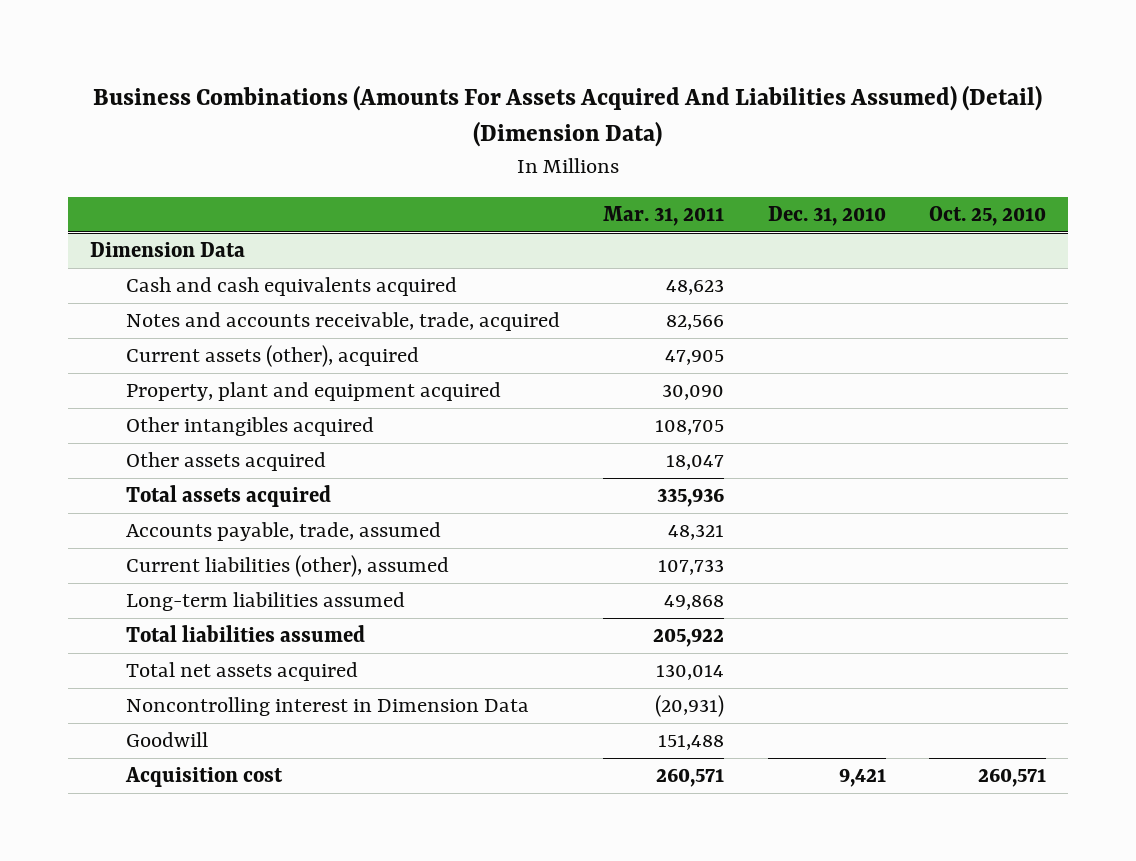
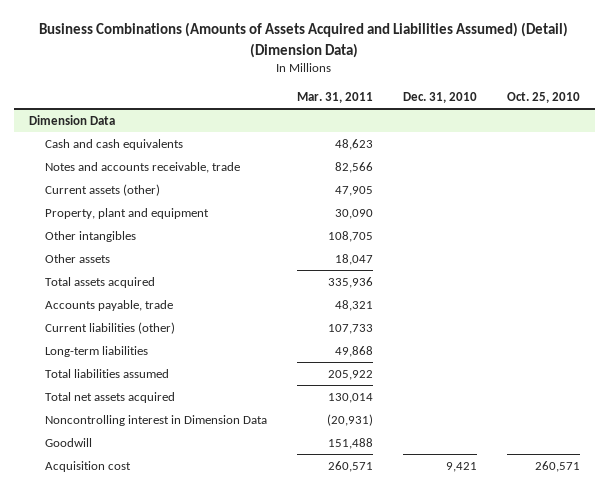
[93,84,1043,148] Business Combinations (Amounts For Assets Acquired And Liabilities Assumed) (Detail) (Dimension Data) -> [39,22,569,58] Business Combinations (Amounts of Assets Acquired and Liabilities Assumed) (Detail) (Dimension Data)
[126,277,458,297] Cash and cash equivalents acquired -> [44,138,183,150] Cash and cash equivalents
[126,312,561,332] Notes and accounts receivable, trade, acquired -> [44,161,240,173] Notes and accounts receivable, trade
[126,345,420,368] Current assets (other), acquired -> [44,183,160,196] Current assets (other)
[126,382,502,402] Property, plant and equipment acquired -> [44,207,209,219] Property, plant and equipment
[126,417,375,437] Other intangibles acquired -> [44,230,136,242] Other intangibles
[126,452,327,472] Other assets acquired -> [44,253,110,263] Other assets
[126,522,442,542] Accounts payable, trade, assumed -> [44,299,173,311] Accounts payable, trade
[126,555,450,578] Current liabilities (other), assumed -> [44,321,175,334] Current liabilities (other)
[126,592,406,612] Long-term liabilities assumed -> [44,345,148,357] Long-term liabilities

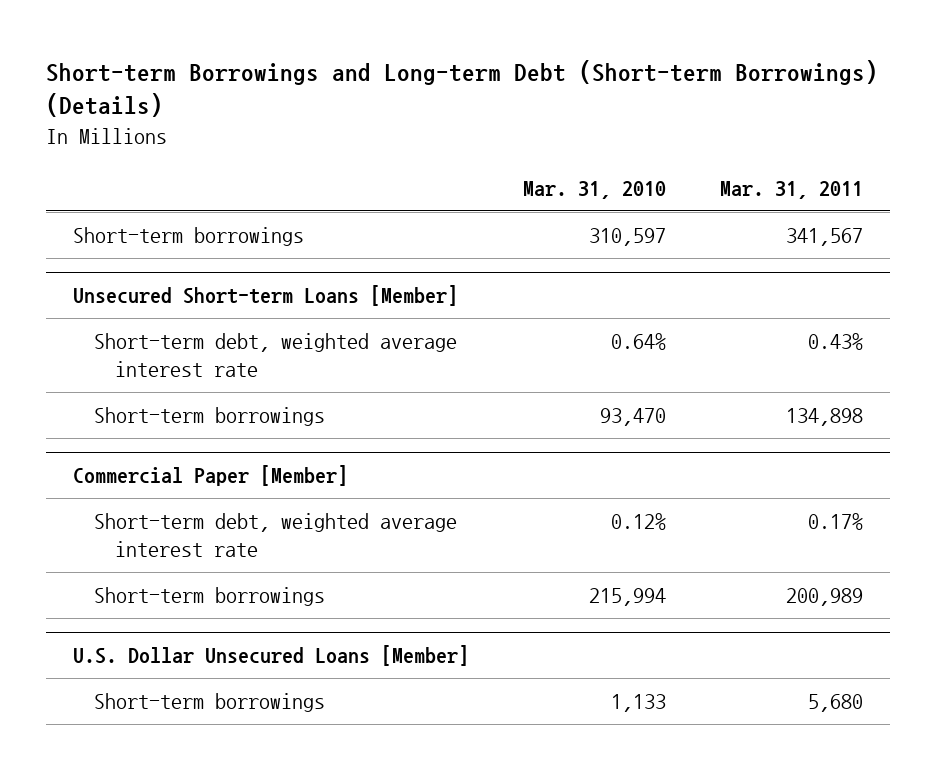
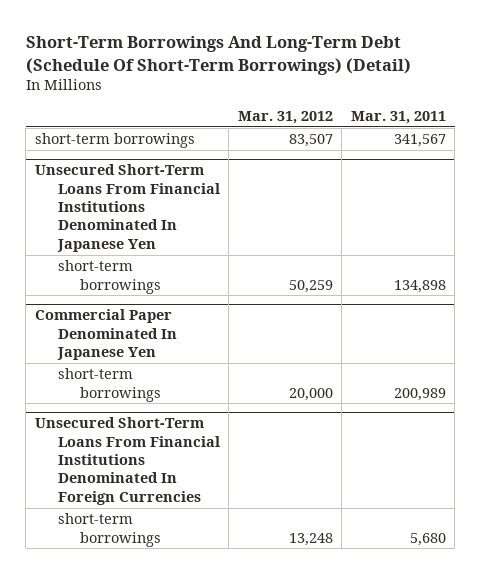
[45,59,878,118] Short-term Borrowings and Long-term Debt (Short-term Borrowings) (Details) -> [25,36,411,75] Short-Term Borrowings And Long-Term Debt (Schedule Of Short-Term Borrowings) (Detail)
[522,180,666,199] Mar. 31, 2010 -> none
none -> [237,110,333,124] Mar. 31, 2012
[72,285,458,307] Unsecured Short-term Loans [Member] -> none
[93,332,457,378] Short-term debt, weighted average interest rate -> none
[72,465,348,487] Commercial Paper [Member] -> none
[93,512,457,558] Short-term debt, weighted average interest rate -> none
[72,645,469,667] U.S. Dollar Unsecured Loans [Member] -> none
[72,226,304,246] Short-term borrowings -> [34,133,195,149] short-term borrowings
none -> [34,164,220,252] Unsecured Short-Term Loans From Financial Institutions Denominated In Japanese Yen
[93,406,325,426] Short-term borrowings -> [57,260,162,294] short-term borrowings
none -> [34,309,177,361] Commercial Paper Denominated In Japanese Yen
[93,586,325,606] Short-term borrowings -> [57,368,162,402] short-term borrowings
none -> [34,417,220,505] Unsecured Short-Term Loans From Financial Institutions Denominated In Foreign Currencies
[93,692,325,712] Short-term borrowings -> [57,513,162,547] short-term borrowings

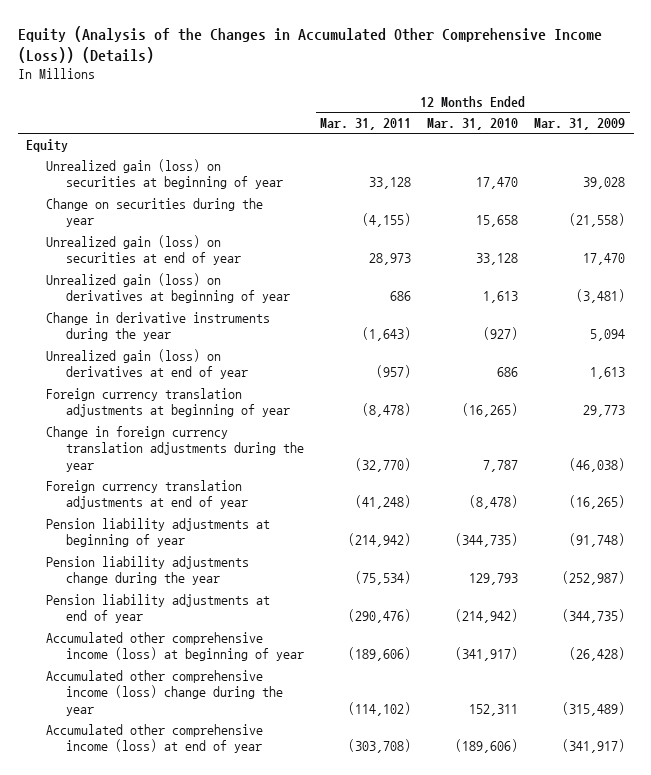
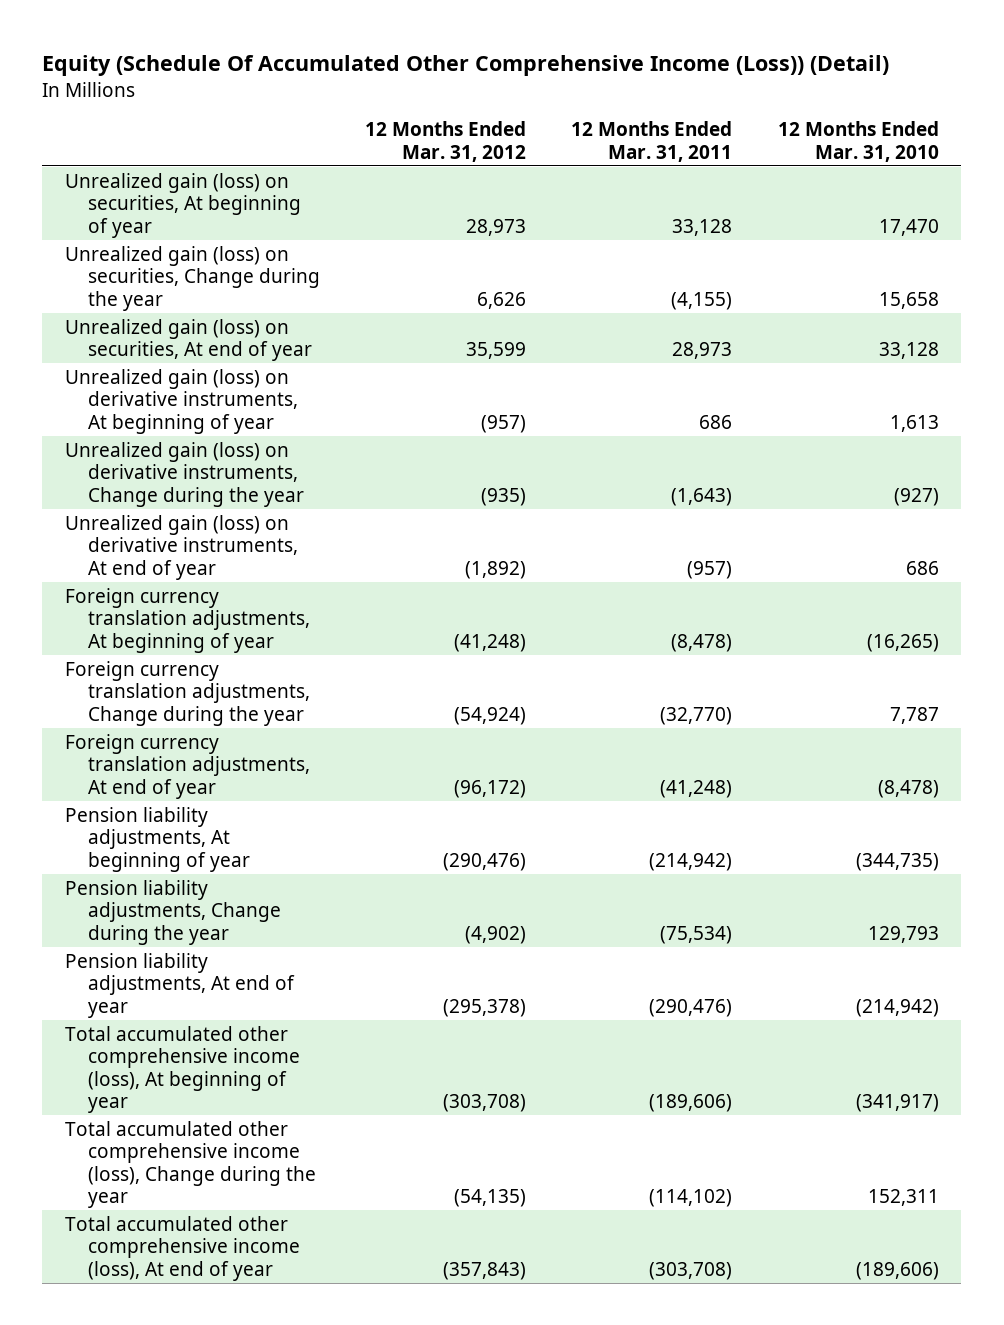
[17,25,602,63] Equity (Analysis of the Changes in Accumulated Other Comprehensive Income (Loss)) (Details) -> [42,55,890,77] Equity (Schedule Of Accumulated Other Comprehensive Income (Loss)) (Detail)
[534,118,626,131] Mar. 31, 2009 -> none
none -> [365,121,527,162] 12 Months Ended Mar. 31, 2012
[25,138,68,152] Equity -> none
[46,158,284,190] Unrealized gain (loss) on securities at beginning of year -> [64,172,301,238] Unrealized gain (loss) on securities, At beginning of year
[46,197,264,228] Change on securities during the year -> [64,245,320,311] Unrealized gain (loss) on securities, Change during the year
[46,234,242,266] Unrealized gain (loss) on securities at end of year -> [64,318,312,362] Unrealized gain (loss) on securities, At end of year
[46,272,291,304] Unrealized gain (loss) on derivatives at beginning of year -> [64,368,298,434] Unrealized gain (loss) on derivative instruments, At beginning of year
[46,311,271,342] Change in derivative instruments during the year -> [64,441,304,507] Unrealized gain (loss) on derivative instruments, Change during the year
[46,348,249,380] Unrealized gain (loss) on derivatives at end of year -> [64,514,298,580] Unrealized gain (loss) on derivative instruments, At end of year
[46,387,291,418] Foreign currency translation adjustments at beginning of year -> [64,587,310,653] Foreign currency translation adjustments, At beginning of year
[46,425,305,473] Change in foreign currency translation adjustments during the year -> [64,660,310,726] Foreign currency translation adjustments, Change during the year
[46,479,249,510] Foreign currency translation adjustments at end of year -> [64,733,310,799] Foreign currency translation adjustments, At end of year
[46,517,271,548] Pension liability adjustments at beginning of year -> [64,806,250,872] Pension liability adjustments, At beginning of year
[46,555,250,586] Pension liability adjustments change during the year -> [64,879,281,945] Pension liability adjustments, Change during the year
[46,593,271,624] Pension liability adjustments at end of year -> [64,952,295,1018] Pension liability adjustments, At end of year
[46,631,305,662] Accumulated other comprehensive income (loss) at beginning of year -> [64,1025,300,1114] Total accumulated other comprehensive income (loss), At beginning of year
[46,669,284,717] Accumulated other comprehensive income (loss) change during the year -> [64,1120,316,1209] Total accumulated other comprehensive income (loss), Change during the year
[46,723,264,754] Accumulated other comprehensive income (loss) at end of year -> [64,1215,300,1281] Total accumulated other comprehensive income (loss), At end of year

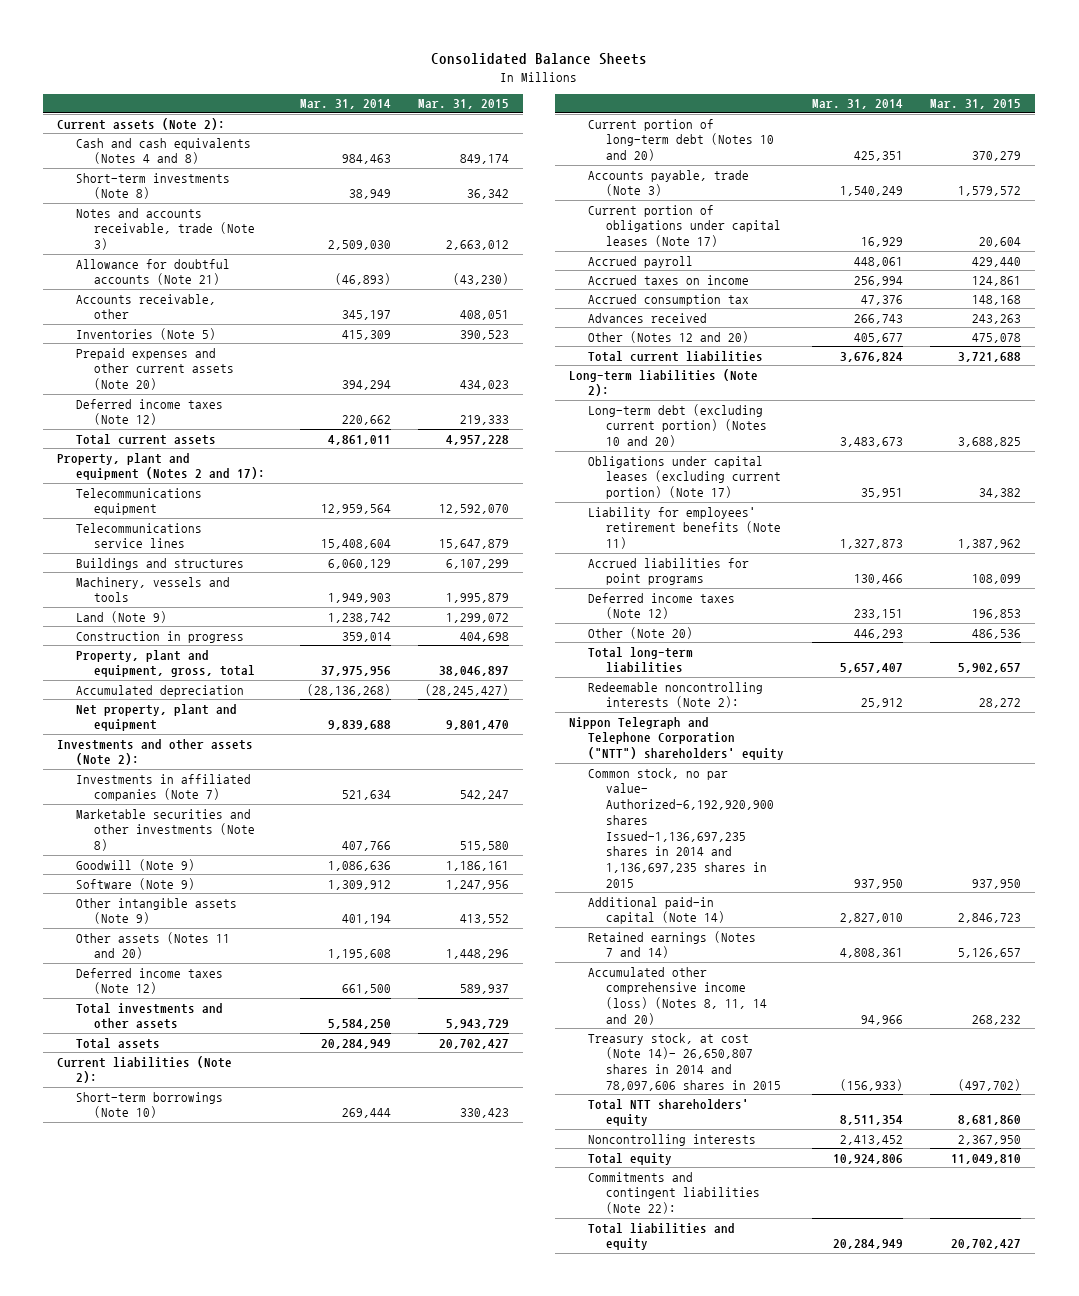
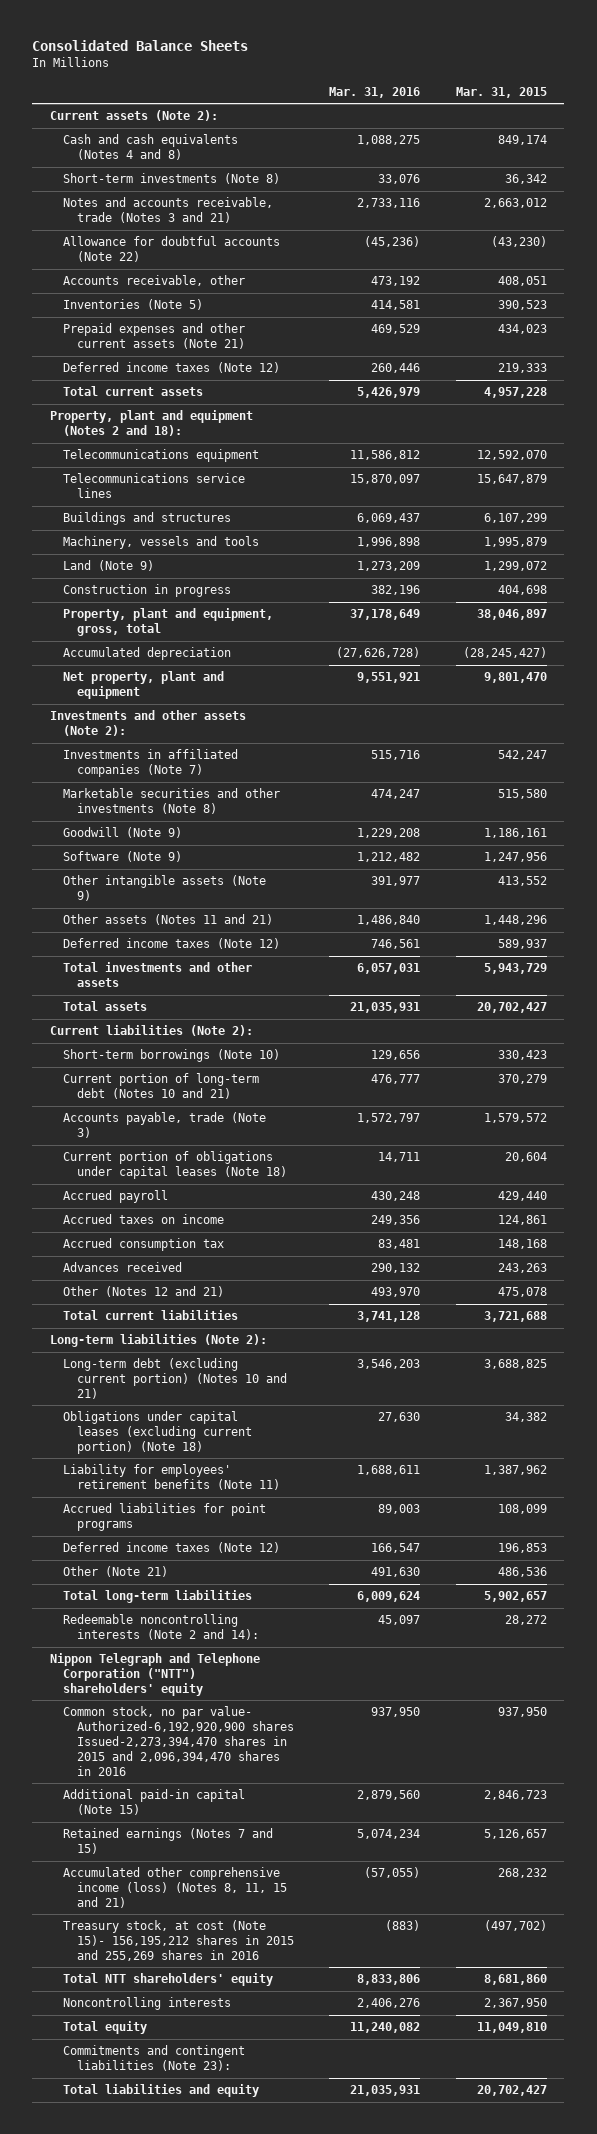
[299,99,391,110] Mar. 31, 2014 -> none
none -> [329,86,421,98] Mar. 31, 2016
[75,207,256,251] Notes and accounts receivable, trade (Note 3) -> [63,197,274,224] Notes and accounts receivable, trade (Notes 3 and 21)
[75,258,230,286] Allowance for doubtful accounts (Note 21) -> [63,236,281,263] Allowance for doubtful accounts (Note 22)
[75,347,235,391] Prepaid expenses and other current assets (Note 20) -> [63,323,246,350] Prepaid expenses and other current assets (Note 21)
[57,452,265,481] Property, plant and equipment (Notes 2 and 17): -> [50,410,254,437] Property, plant and equipment (Notes 2 and 18):
[75,931,230,960] Other assets (Notes 11 and 20) -> [63,914,274,926] Other assets (Notes 11 and 21)
[587,118,775,162] Current portion of long-term debt (Notes 10 and 20) -> [63,1073,260,1100] Current portion of long-term debt (Notes 10 and 21)
[587,204,782,248] Current portion of obligations under capital leases (Note 17) -> [63,1151,287,1180] Current portion of obligations under capital leases (Note 18)
[587,330,749,343] Other (Notes 12 and 20) -> [63,1286,225,1298] Other (Notes 12 and 21)
[587,403,768,448] Long-term debt (excluding current portion) (Notes 10 and 20) -> [63,1358,287,1399] Long-term debt (excluding current portion) (Notes 10 and 21)
[587,455,782,500] Obligations under capital leases (excluding current portion) (Note 17) -> [63,1411,252,1454] Obligations under capital leases (excluding current portion) (Note 18)
[587,626,693,639] Other (Note 20) -> [63,1566,169,1578] Other (Note 21)
[587,681,763,709] Redeemable noncontrolling interests (Note 2): -> [63,1614,259,1641] Redeemable noncontrolling interests (Note 2 and 14):
[587,767,775,888] Common stock, no par value- Authorized-6,192,920,900 shares Issued-1,136,697,235 shares in 2014 and 1,136,697,235 shares in 2015 -> [63,1706,294,1776] Common stock, no par value- Authorized-6,192,920,900 shares Issued-2,273,394,470 shares in 2015 and 2,096,394,470 shares in 2016
[587,896,726,925] Additional paid-in capital (Note 14) -> [63,1789,246,1816] Additional paid-in capital (Note 15)
[587,930,756,959] Retained earnings (Notes 7 and 14) -> [63,1828,274,1855] Retained earnings (Notes 7 and 15)
[587,966,768,1025] Accumulated other comprehensive income (loss) (Notes 8, 11, 14 and 20) -> [63,1867,287,1908] Accumulated other comprehensive income (loss) (Notes 8, 11, 15 and 21)
[587,1032,782,1091] Treasury stock, at cost (Note 14)- 26,650,807 shares in 2014 and 78,097,606 shares in 2015 -> [63,1920,294,1961] Treasury stock, at cost (Note 15)- 156,195,212 shares in 2015 and 255,269 shares in 2016
[587,1171,761,1215] Commitments and contingent liabilities (Note 22): -> [63,2045,246,2072] Commitments and contingent liabilities (Note 23):

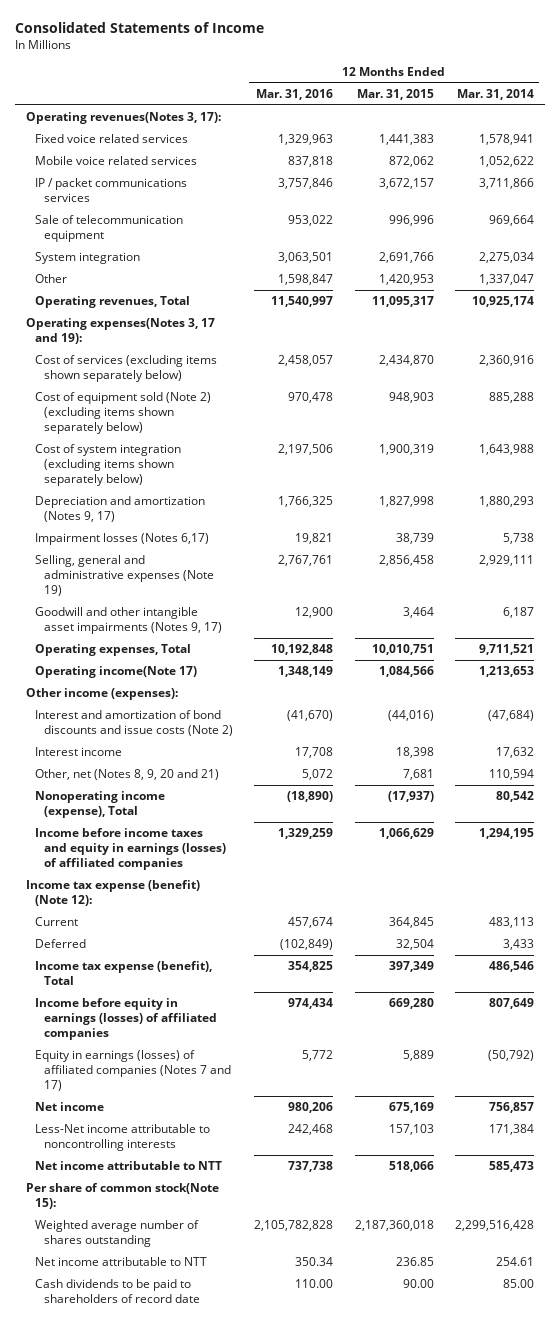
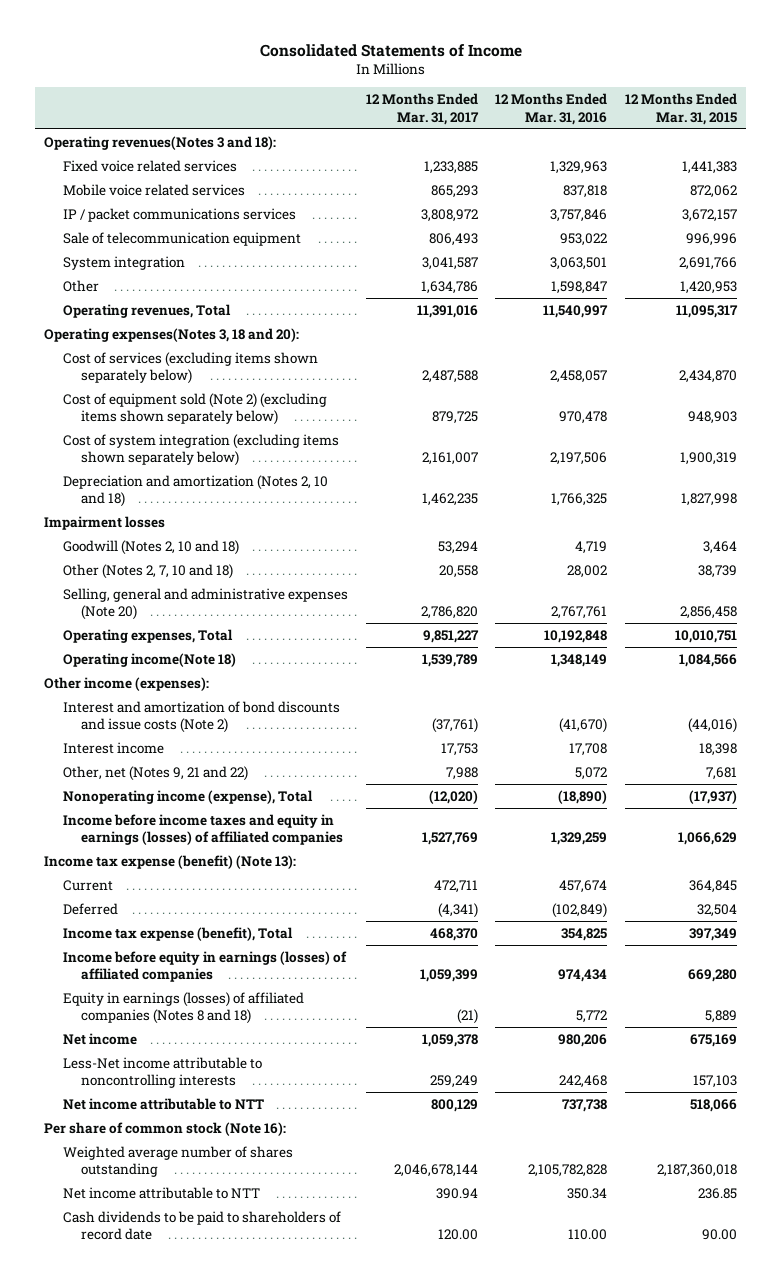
[457,88,535,100] Mar. 31, 2014 -> none
none -> [365,93,479,125] 12 Months Ended Mar. 31, 2017
[26,112,222,125] Operating revenues(Notes 3, 17): -> [43,135,276,150] Operating revenues(Notes 3 and 18):
[26,318,216,344] Operating expenses(Notes 3, 17 and 19): -> [43,327,299,342] Operating expenses(Notes 3, 18 and 20):
[34,533,209,546] Impairment losses (Notes 6,17) -> none
[34,607,222,634] Goodwill and other intangible asset impairments (Notes 9, 17) -> none
[34,496,205,522] Depreciation and amortization (Notes 9, 17) -> [62,474,328,508] Depreciation and amortization (Notes 2, 10 and 18)
none -> [43,515,165,530] Impairment losses
none -> [62,539,239,555] Goodwill (Notes 2, 10 and 18)
none -> [62,563,233,579] Other (Notes 2, 7, 10 and 18)
[34,555,214,596] Selling, general and administrative expenses (Note 19) -> [62,587,348,621] Selling, general and administrative expenses (Note 20)
[34,666,197,679] Operating income(Note 17) -> [62,652,236,667] Operating income(Note 18)
[34,769,219,781] Other, net (Notes 8, 9, 20 and 21) -> [62,765,248,781] Other, net (Notes 9, 21 and 22)
[26,880,201,906] Income tax expense (benefit) (Note 12): -> [43,854,296,869] Income tax expense (benefit) (Note 13):
[34,1050,231,1091] Equity in earnings (losses) of affiliated companies (Notes 7 and 17) -> [62,991,304,1025] Equity in earnings (losses) of affiliated companies (Notes 8 and 18)
[26,1183,220,1209] Per share of common stock(Note 15): -> [43,1121,286,1136] Per share of common stock (Note 16):

